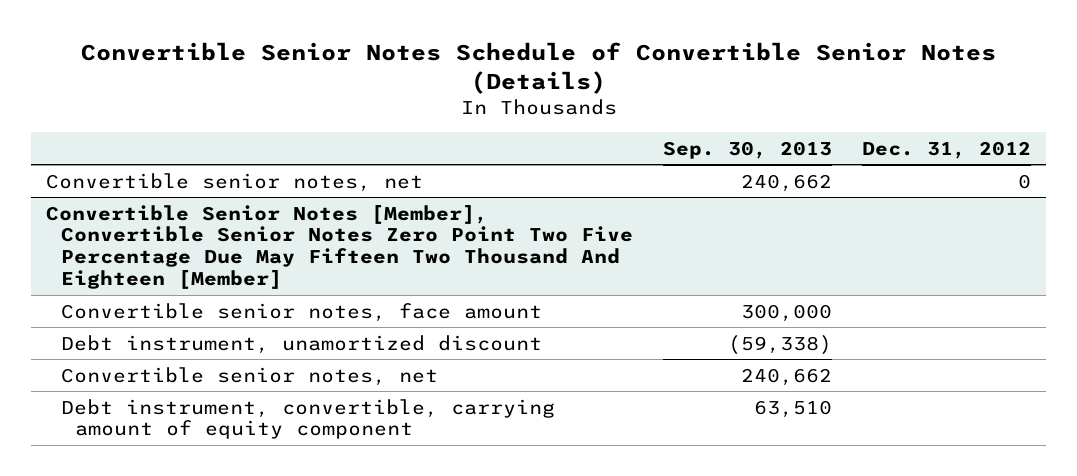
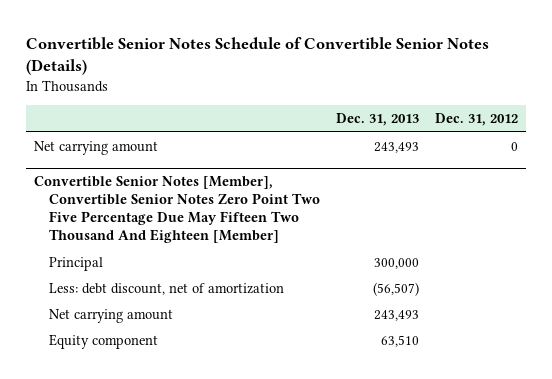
[662,140,832,159] Sep. 30, 2013 -> none
none -> [335,112,419,126] Dec. 31, 2013
[46,172,424,192] Convertible senior notes, net -> [34,140,159,155] Net carrying amount
[60,302,542,322] Convertible senior notes, face amount -> [48,256,103,271] Principal
[60,334,542,354] Debt instrument, unamortized discount -> [48,282,284,295] Less: debt discount, net of amortization
[60,366,438,386] Convertible senior notes, net -> [48,308,173,323] Net carrying amount
[60,398,555,440] Debt instrument, convertible, carrying amount of equity component -> [48,333,158,349] Equity component

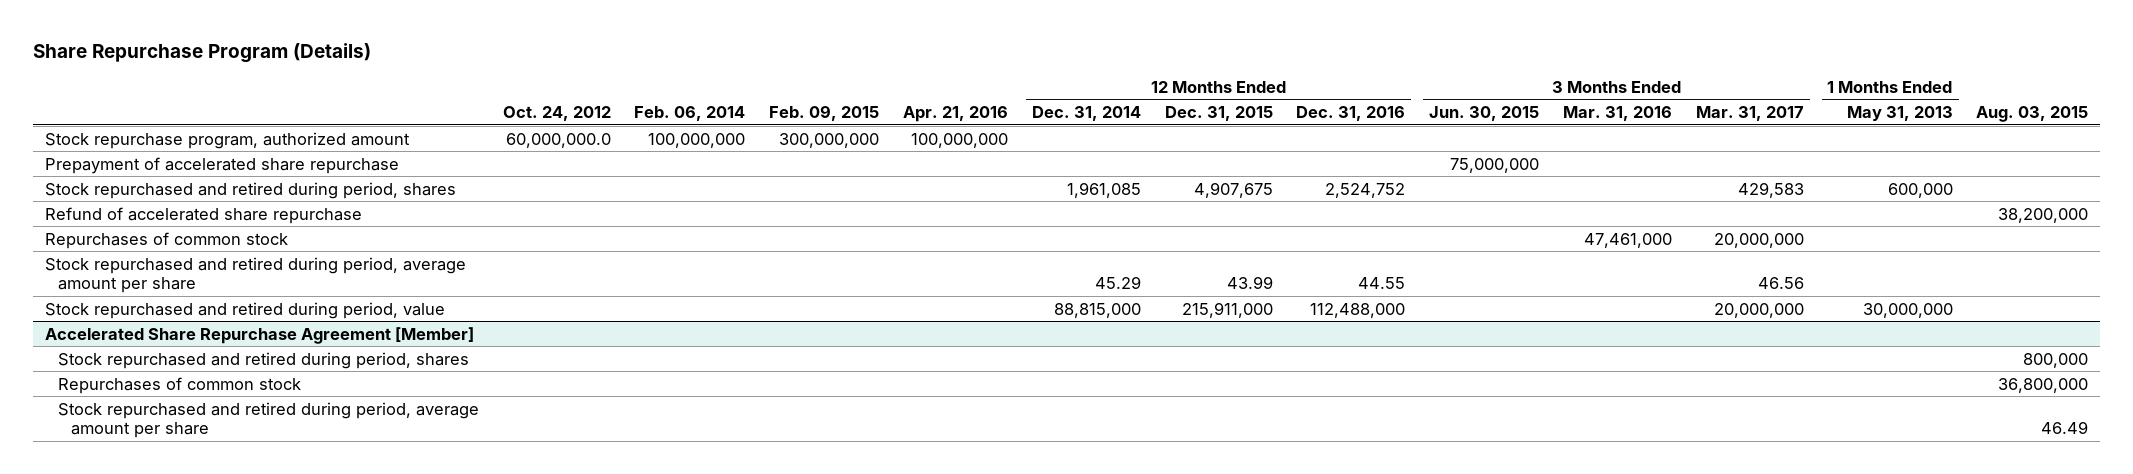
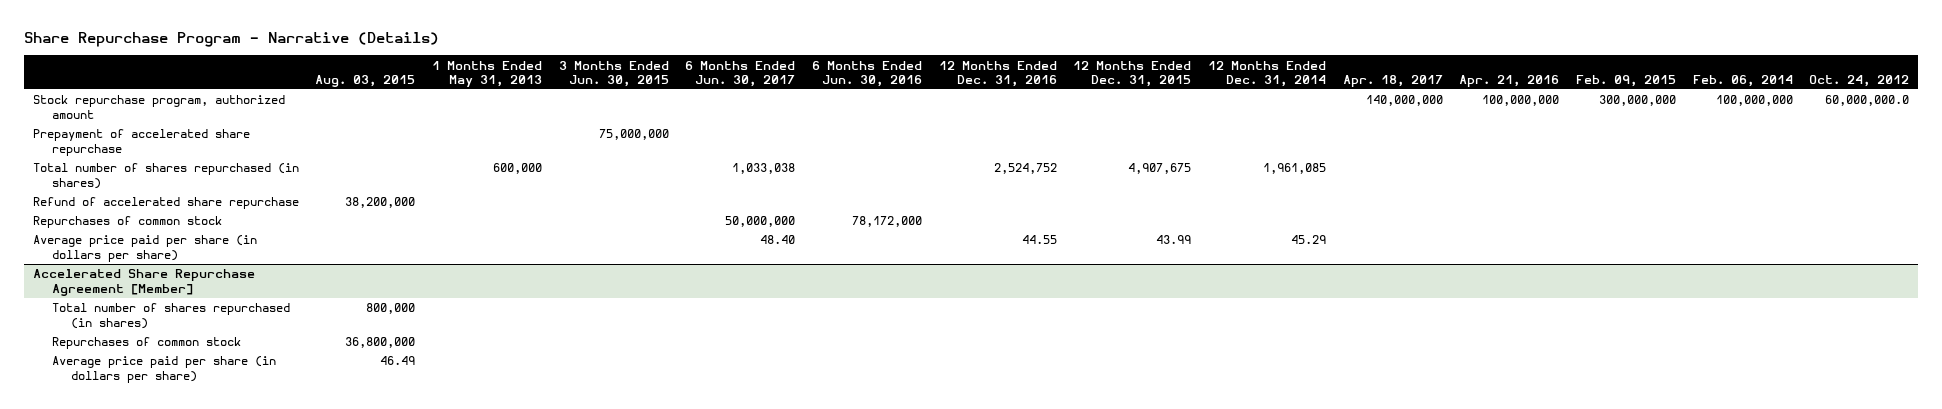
[32,43,371,64] Share Repurchase Program (Details) -> [24,32,440,48] Share Repurchase Program - Narrative (Details)
[1563,106,1673,122] Mar. 31, 2016 -> none
[1695,106,1804,122] Mar. 31, 2017 -> none
none -> [685,60,796,87] 6 Months Ended Jun. 30, 2017
none -> [811,60,922,87] 6 Months Ended Jun. 30, 2016
none -> [1342,74,1443,87] Apr. 18, 2017
[44,181,456,199] Stock repurchased and retired during period, shares -> [32,163,299,189] Total number of shares repurchased (in shares)
[44,301,445,319] Stock repurchased and retired during period, value -> none
[44,256,466,294] Stock repurchased and retired during period, average amount per share -> [32,235,257,262] Average price paid per share (in dollars per share)
[57,351,469,369] Stock repurchased and retired during period, shares -> [51,303,290,329] Total number of shares repurchased (in shares)
[57,401,479,439] Stock repurchased and retired during period, average amount per share -> [51,356,276,383] Average price paid per share (in dollars per share)

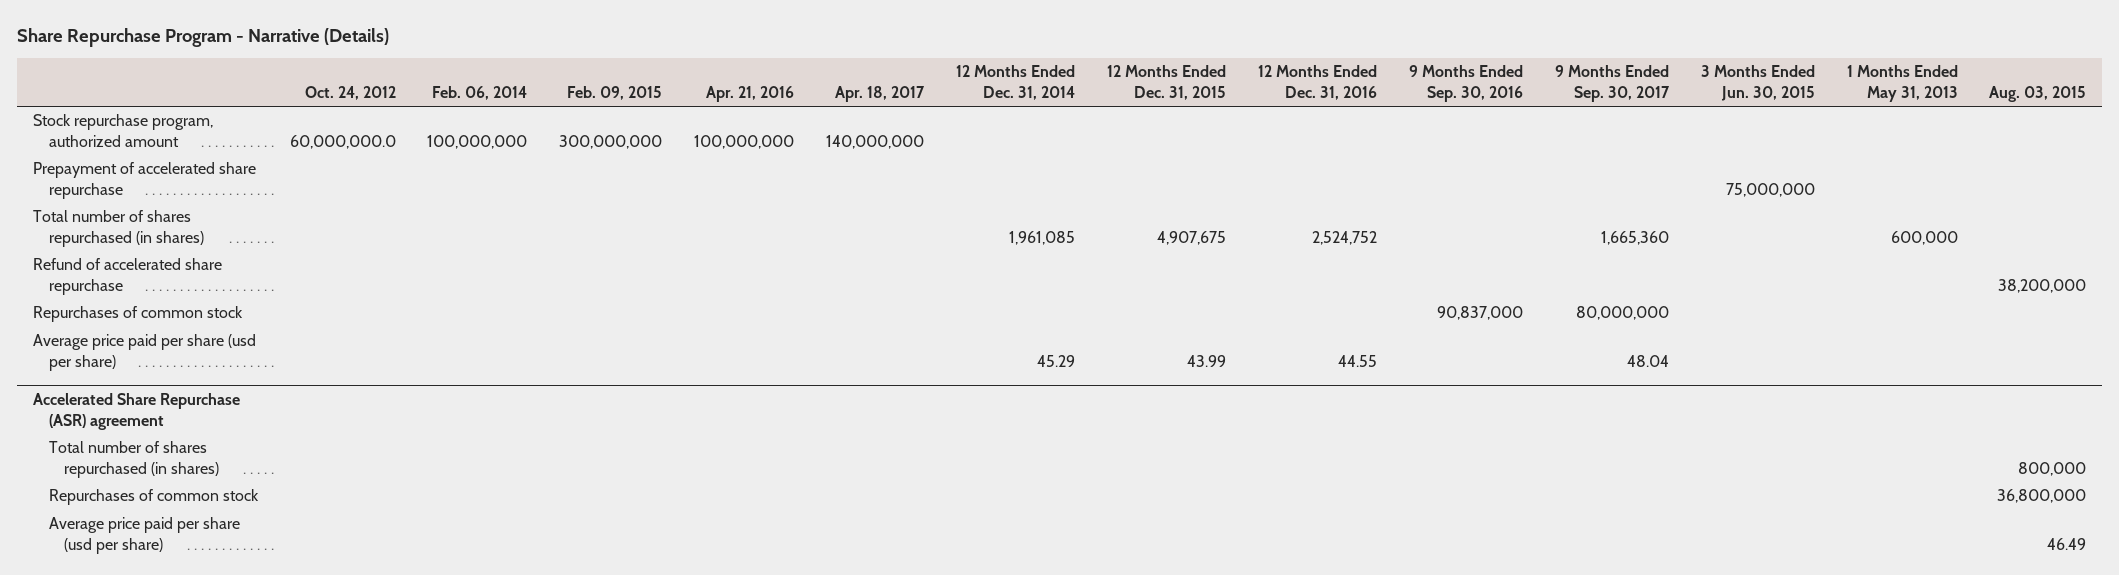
[685,60,796,87] 6 Months Ended Jun. 30, 2017 -> none
[811,60,922,87] 6 Months Ended Jun. 30, 2016 -> none
none -> [1408,65,1523,103] 9 Months Ended Sep. 30, 2016
none -> [1554,65,1670,103] 9 Months Ended Sep. 30, 2017
[32,235,257,262] Average price paid per share (in dollars per share) -> [32,334,256,372] Average price paid per share (usd per share)
[32,269,255,296] Accelerated Share Repurchase Agreement [Member] -> [32,392,240,430] Accelerated Share Repurchase (ASR) agreement
[51,356,276,383] Average price paid per share (in dollars per share) -> [48,517,240,555] Average price paid per share (usd per share)

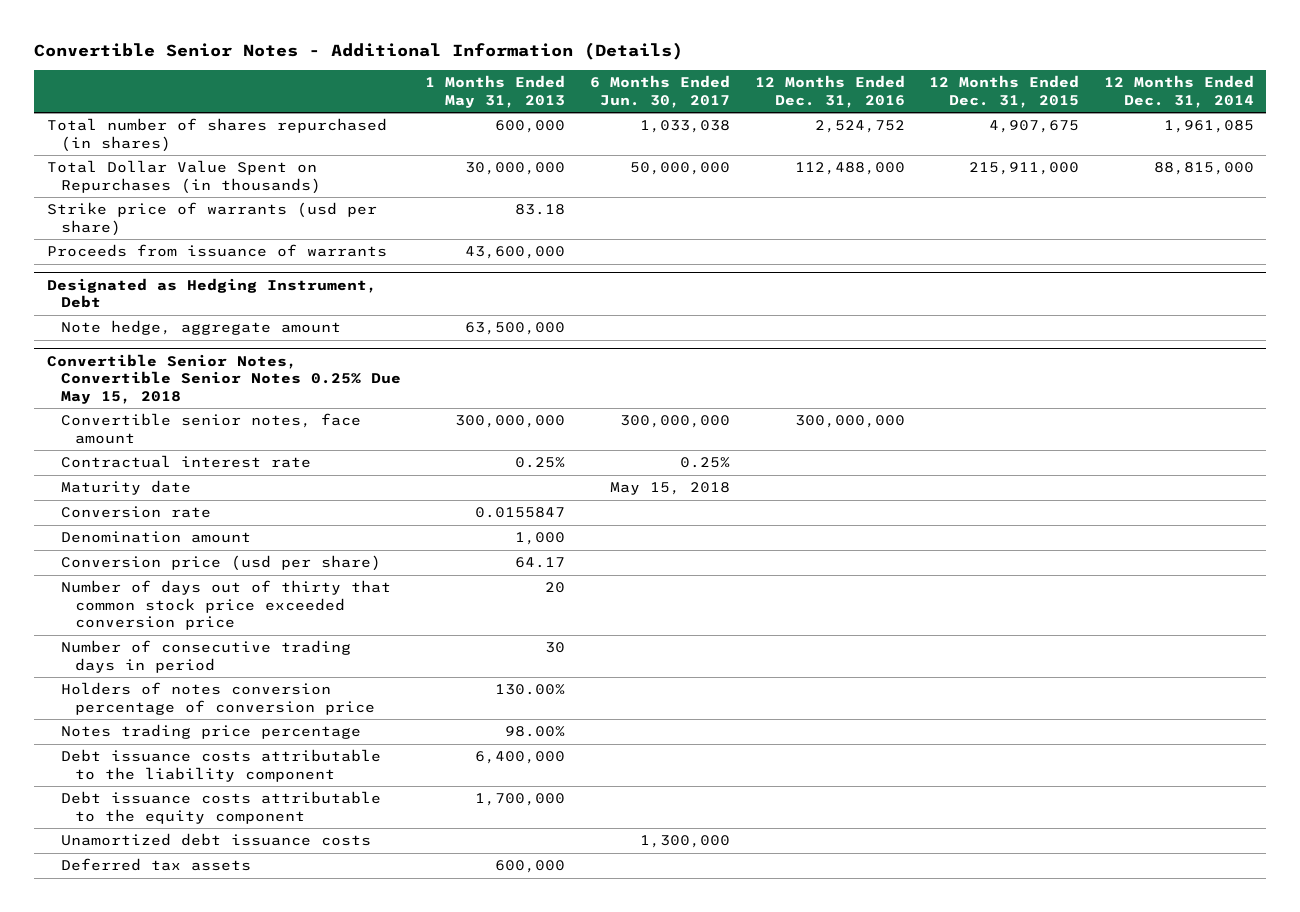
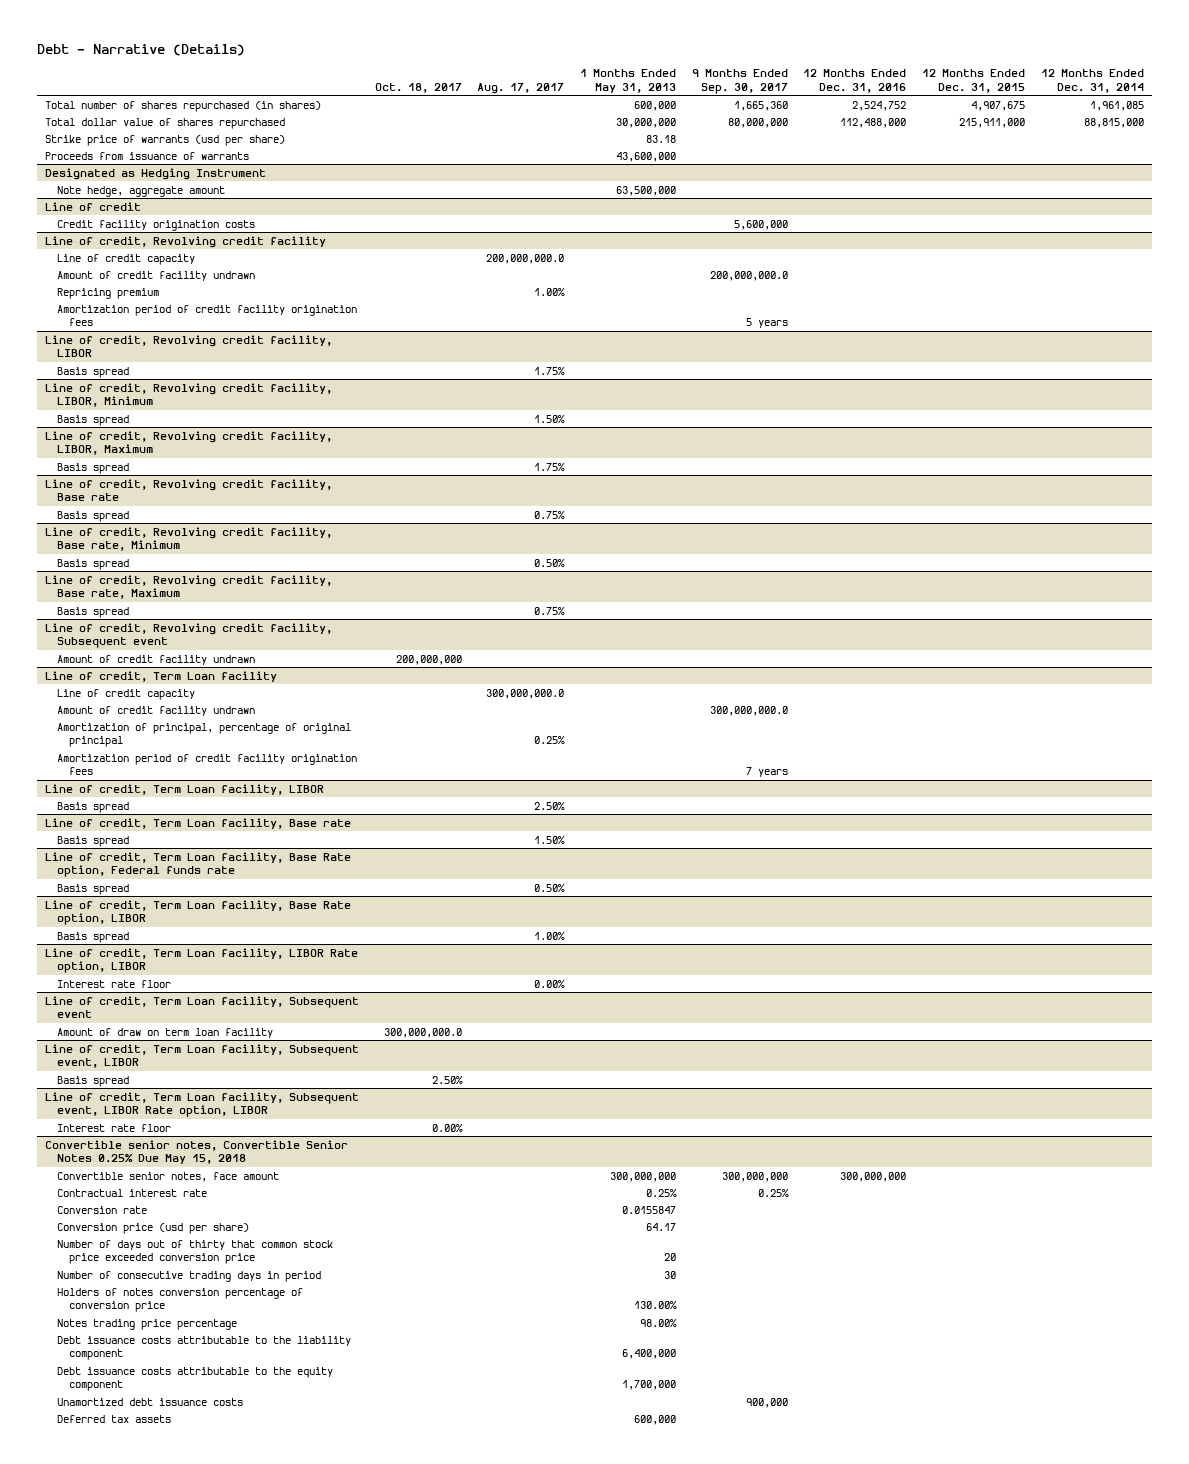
[34,42,684,61] Convertible Senior Notes - Additional Information (Details) -> [37,43,246,56] Debt - Narrative (Details)
[590,75,731,108] 6 Months Ended Jun. 30, 2017 -> none
none -> [374,82,462,93] Oct. 18, 2017
none -> [477,82,565,94] Aug. 17, 2017
none -> [691,69,788,94] 9 Months Ended Sep. 30, 2017
[46,160,321,194] Total Dollar Value Spent on Repurchases (in thousands) -> [44,117,285,129] Total dollar value of shares repurchased
[46,277,377,309] Designated as Hedging Instrument, Debt -> [44,167,266,180] Designated as Hedging Instrument
none -> [44,201,141,211] Line of credit
none -> [56,219,255,231] Credit facility origination costs
none -> [44,235,326,248] Line of credit, Revolving credit facility
none -> [56,253,195,265] Line of credit capacity
none -> [56,270,255,281] Amount of credit facility undrawn
none -> [56,287,159,299] Repricing premium
none -> [56,304,357,327] Amortization period of credit facility origination fees
none -> [44,334,332,358] Line of credit, Revolving credit facility, LIBOR
none -> [56,366,129,378] Basis spread
none -> [44,382,332,408] Line of credit, Revolving credit facility, LIBOR, Minimum
none -> [56,414,129,426] Basis spread
none -> [44,430,332,456] Line of credit, Revolving credit facility, LIBOR, Maximum
none -> [56,462,129,474] Basis spread
none -> [44,478,332,502] Line of credit, Revolving credit facility, Base rate
none -> [56,510,129,522] Basis spread
none -> [44,526,332,552] Line of credit, Revolving credit facility, Base rate, Minimum
none -> [56,558,129,570] Basis spread
none -> [44,574,332,600] Line of credit, Revolving credit facility, Base rate, Maximum
none -> [56,606,129,618] Basis spread
none -> [44,622,332,649] Line of credit, Revolving credit facility, Subsequent event
none -> [56,654,255,665] Amount of credit facility undrawn
none -> [44,670,277,682] Line of credit, Term Loan facility
none -> [56,688,195,700] Line of credit capacity
none -> [56,705,255,716] Amount of credit facility undrawn
none -> [56,722,351,748] Amortization of principal, percentage of original principal
none -> [56,753,357,776] Amortization period of credit facility origination fees
none -> [44,783,324,795] Line of credit, Term Loan facility, LIBOR
none -> [56,801,129,813] Basis spread
none -> [44,817,351,829] Line of credit, Term Loan facility, Base rate
none -> [56,835,129,847] Basis spread
none -> [44,851,351,878] Line of credit, Term Loan facility, Base Rate option, Federal funds rate
none -> [56,883,129,895] Basis spread
none -> [44,899,351,926] Line of credit, Term Loan facility, Base Rate option, LIBOR
none -> [56,931,129,943] Basis spread
none -> [44,947,358,974] Line of credit, Term Loan facility, LIBOR Rate option, LIBOR
none -> [56,979,171,988] Interest rate floor
none -> [44,995,359,1019] Line of credit, Term Loan facility, Subsequent event
none -> [56,1027,273,1038] Amount of draw on term loan facility
none -> [44,1043,359,1069] Line of credit, Term Loan facility, Subsequent event, LIBOR
none -> [56,1075,129,1087] Basis spread
none -> [44,1091,359,1118] Line of credit, Term Loan facility, Subsequent event, LIBOR Rate option, LIBOR
none -> [56,1123,171,1132] Interest rate floor
[46,353,401,404] Convertible Senior Notes, Convertible Senior Notes 0.25% Due May 15, 2018 -> [44,1139,348,1165] Convertible senior notes, Convertible Senior Notes 0.25% Due May 15, 2018
[60,480,191,496] Maturity date -> none
[60,531,251,544] Denomination amount -> none

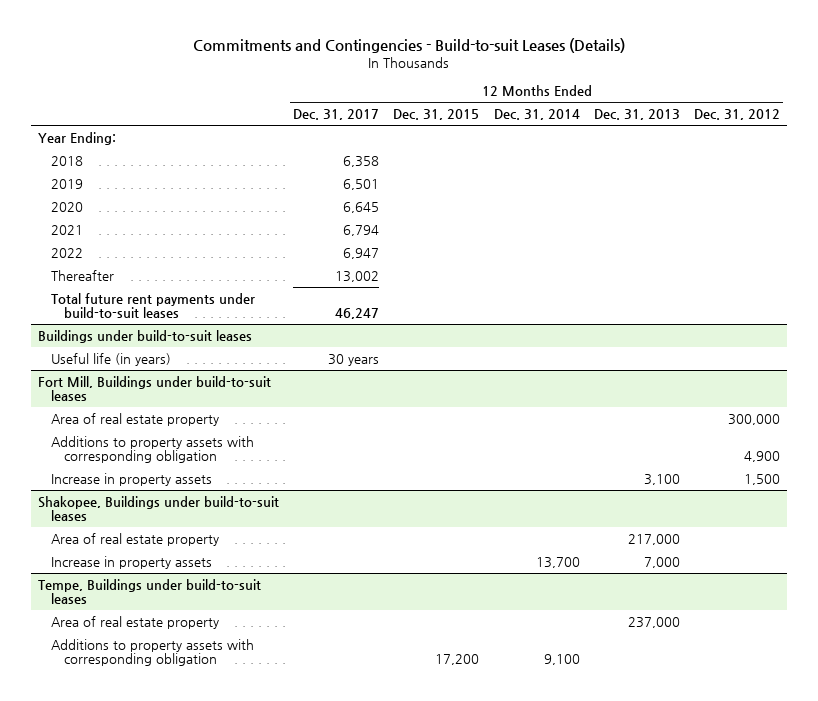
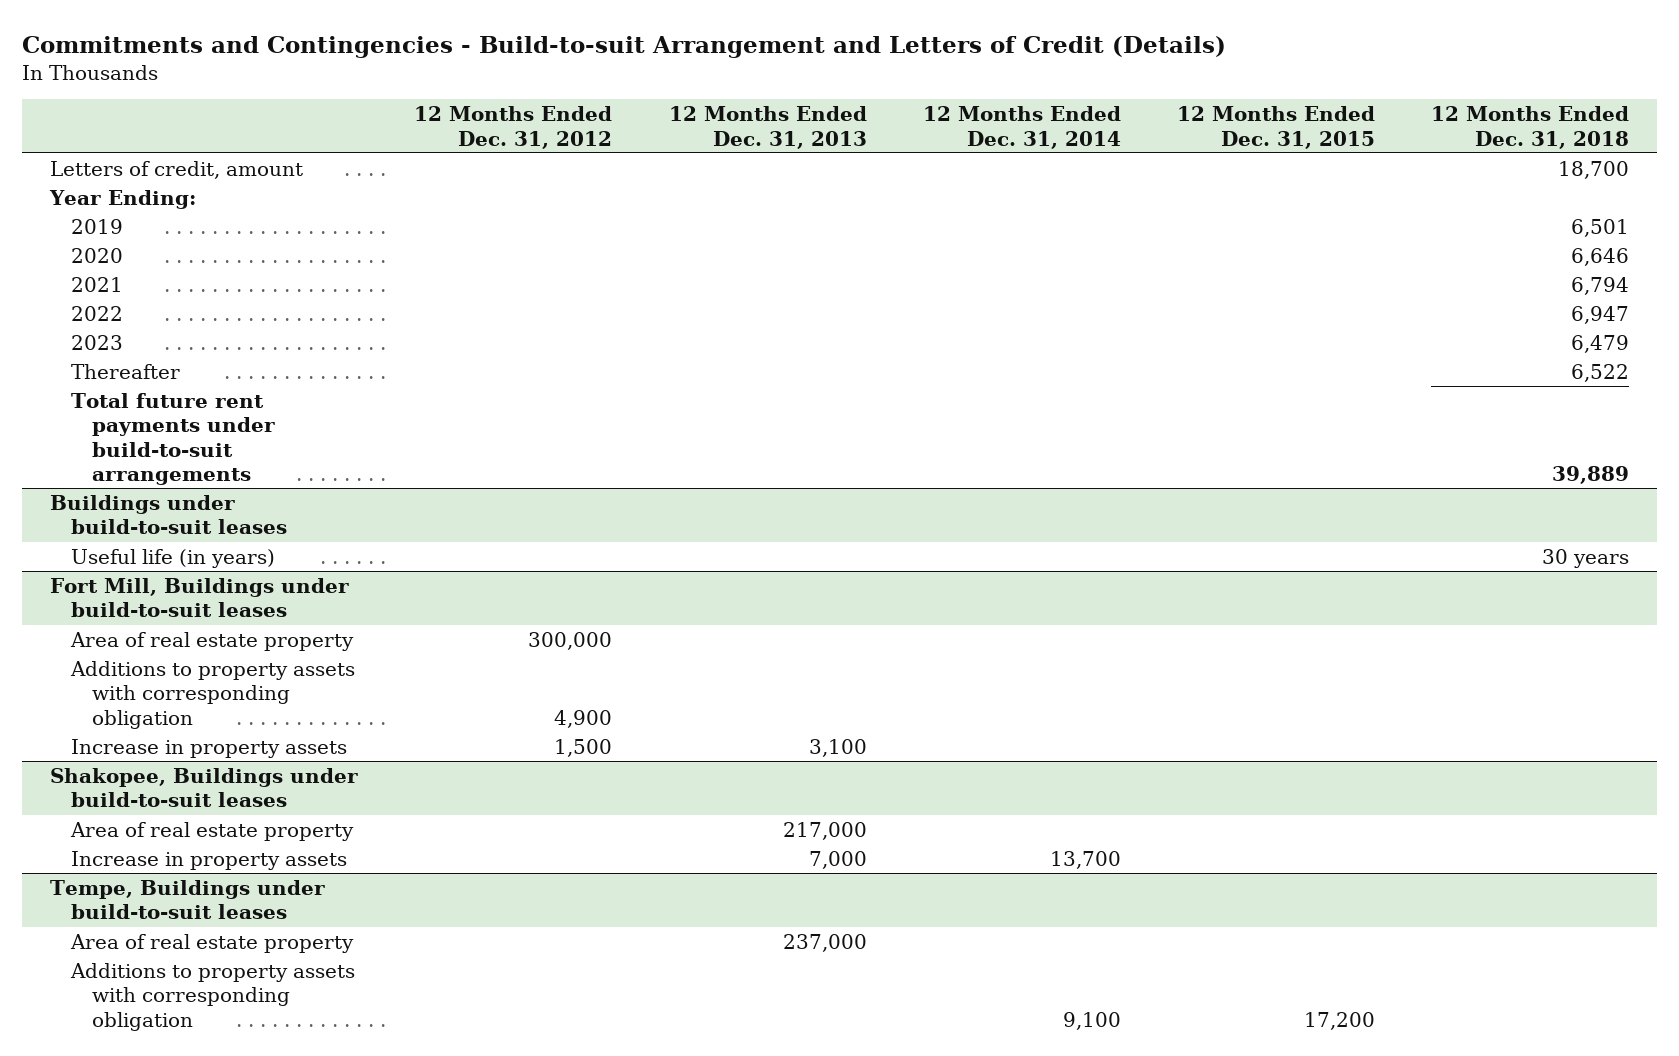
[192,38,625,54] Commitments and Contingencies - Build-to-suit Leases (Details) -> [22,35,1227,58] Commitments and Contingencies - Build-to-suit Arrangement and Letters of Credit (Details)
[293,109,380,121] Dec. 31, 2017 -> none
none -> [1431,106,1630,149] 12 Months Ended Dec. 31, 2018
none -> [50,160,304,179] Letters of credit, amount
[51,155,84,166] 2018 -> none
none -> [70,334,123,350] 2023
[51,292,256,319] Total future rent payments under build-to-suit leases -> [70,392,275,485] Total future rent payments under build-to-suit arrangements

